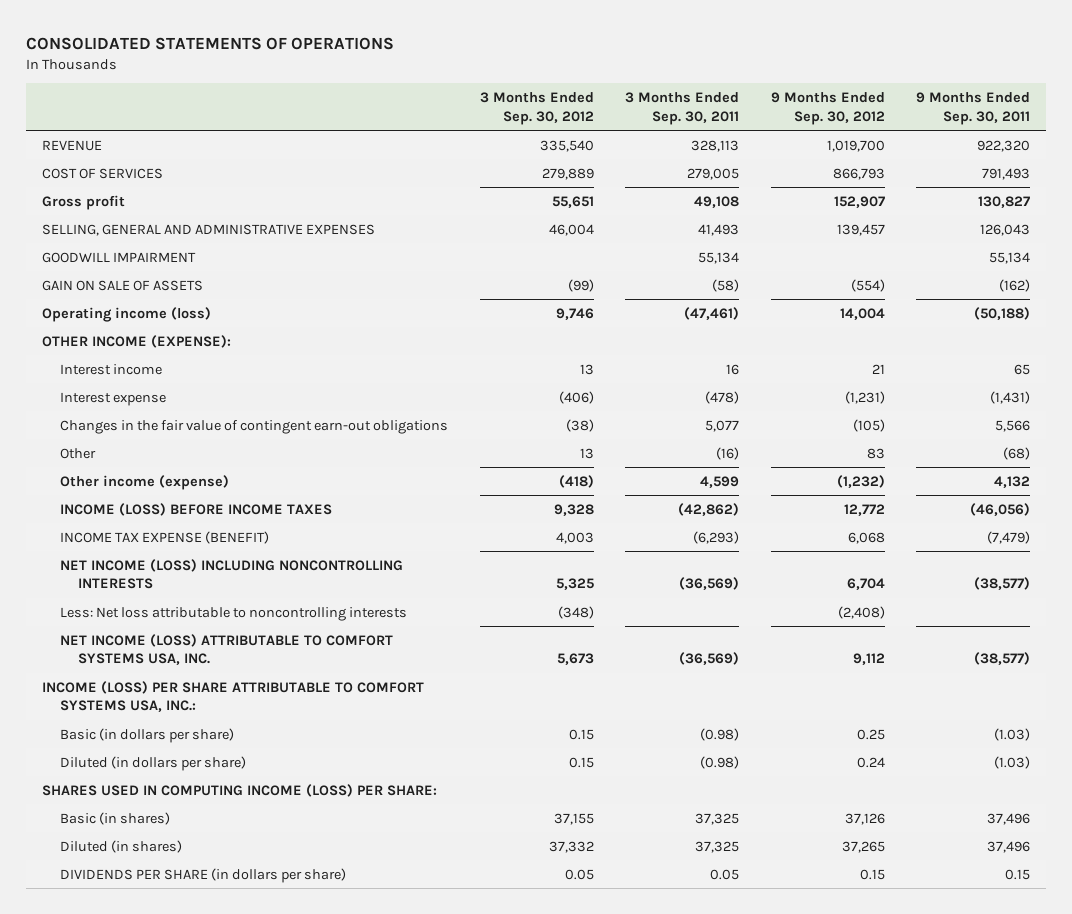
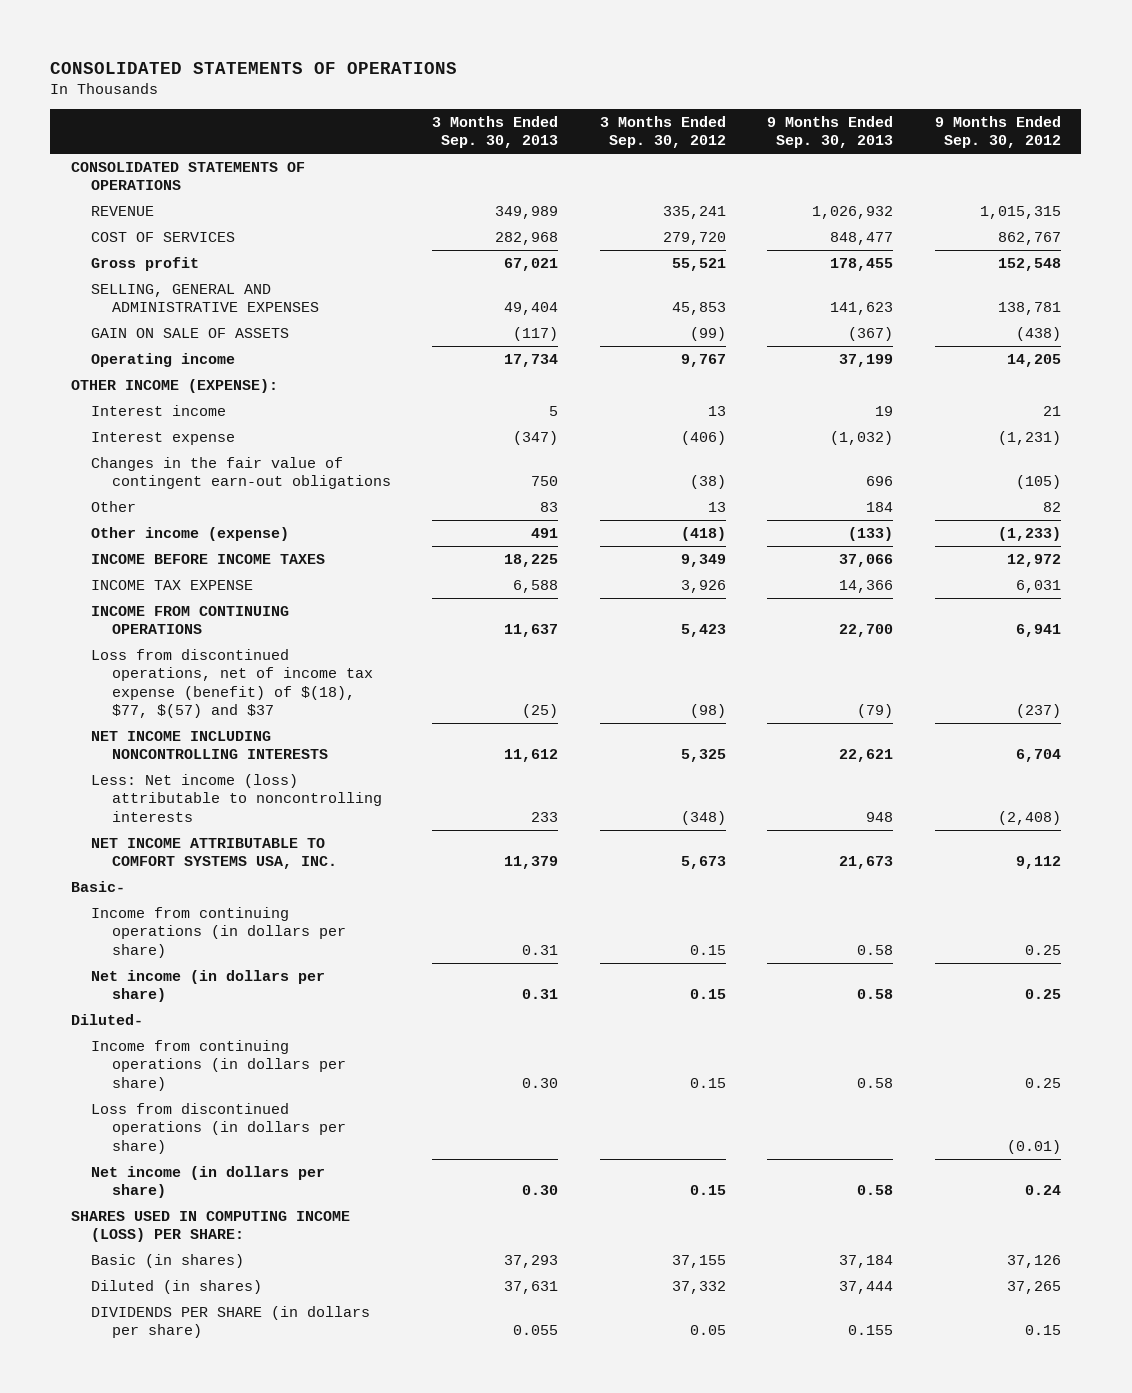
[625,92,740,125] 3 Months Ended Sep. 30, 2011 -> none
[916,92,1031,125] 9 Months Ended Sep. 30, 2011 -> none
none -> [432,116,559,149] 3 Months Ended Sep. 30, 2013
none -> [767,116,894,149] 9 Months Ended Sep. 30, 2013
[42,251,197,263] GOODWILL IMPAIRMENT -> none
none -> [70,161,305,191] CONSOLIDATED STATEMENTS OF OPERATIONS
[539,139,594,152] 335,540 -> [662,205,726,219] 335,241
[826,139,885,152] 1,019,700 -> [979,205,1061,219] 1,015,315
[541,167,594,180] 279,889 -> [662,231,726,245] 279,720
[832,167,885,180] 866,793 -> [997,231,1061,245] 862,767
[551,195,594,208] 55,651 -> [671,257,726,271] 55,521
[833,195,885,208] 152,907 -> [997,257,1061,271] 152,548
[548,223,594,236] 46,004 -> [671,302,726,316] 45,853
[836,223,885,236] 139,457 -> [997,302,1061,316] 138,781
[850,278,885,292] (554) -> [1015,326,1061,341] (438)
[42,306,212,322] Operating income (loss) -> [91,352,236,367] Operating income
[555,307,594,320] 9,746 -> [680,353,726,367] 9,767
[839,307,885,320] 14,004 -> [1006,353,1061,367] 14,205
[42,680,425,713] INCOME (LOSS) PER SHARE ATTRIBUTABLE TO COMFORT SYSTEMS USA, INC.: -> none
[866,447,885,459] 83 -> [1042,501,1061,512] 82
[836,474,885,488] (1,232) -> [997,526,1061,541] (1,233)
[60,502,333,516] INCOME (LOSS) BEFORE INCOME TAXES -> [91,553,326,564] INCOME BEFORE INCOME TAXES
[553,503,594,516] 9,328 -> [680,553,726,567] 9,349
[843,503,885,516] 12,772 -> [1006,553,1061,567] 12,972
[60,530,270,544] INCOME TAX EXPENSE (BENEFIT) -> [91,579,254,590] INCOME TAX EXPENSE
[555,531,594,544] 4,003 -> [680,579,726,593] 3,926
[847,531,885,544] 6,068 -> [1015,579,1061,593] 6,031
none -> [91,605,290,635] INCOME FROM CONTINUING OPERATIONS
none -> [91,648,373,719] Loss from discontinued operations, net of income tax expense (benefit) of $(18), $77, $(57) and $37
[60,558,404,590] NET INCOME (LOSS) INCLUDING NONCONTROLLING INTERESTS -> [91,730,328,760] NET INCOME INCLUDING NONCONTROLLING INTERESTS
[60,606,408,621] Less: Net loss attributable to noncontrolling interests -> [91,773,382,822] Less: Net income (loss) attributable to noncontrolling interests
[60,633,394,666] NET INCOME (LOSS) ATTRIBUTABLE TO COMFORT SYSTEMS USA, INC. -> [91,837,337,870] NET INCOME ATTRIBUTABLE TO COMFORT SYSTEMS USA, INC.
none -> [70,880,125,892] Basic-
none -> [91,906,346,958] Income from continuing operations (in dollars per share)
[60,727,235,743] Basic (in dollars per share) -> [91,969,326,1003] Net income (in dollars per share)
none -> [70,1013,143,1025] Diluted-
none -> [91,1039,346,1091] Income from continuing operations (in dollars per share)
none -> [91,1102,346,1154] Loss from discontinued operations (in dollars per share)
[60,755,247,771] Diluted (in dollars per share) -> [91,1165,326,1199] Net income (in dollars per share)

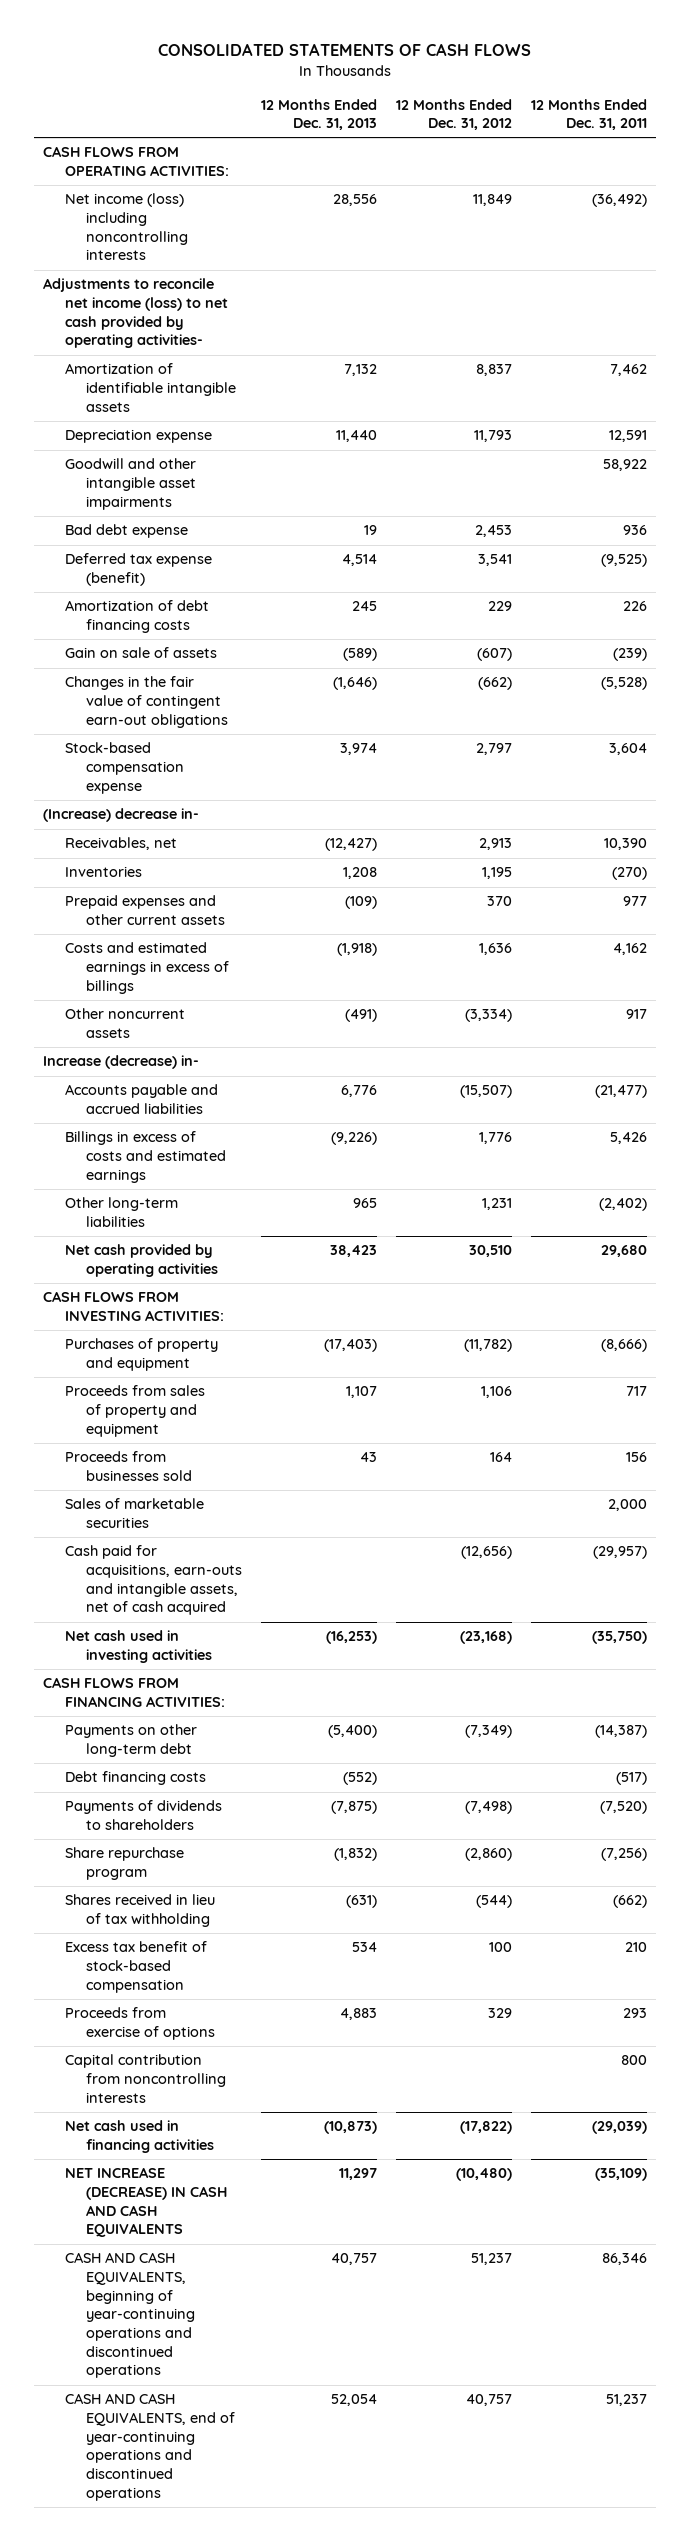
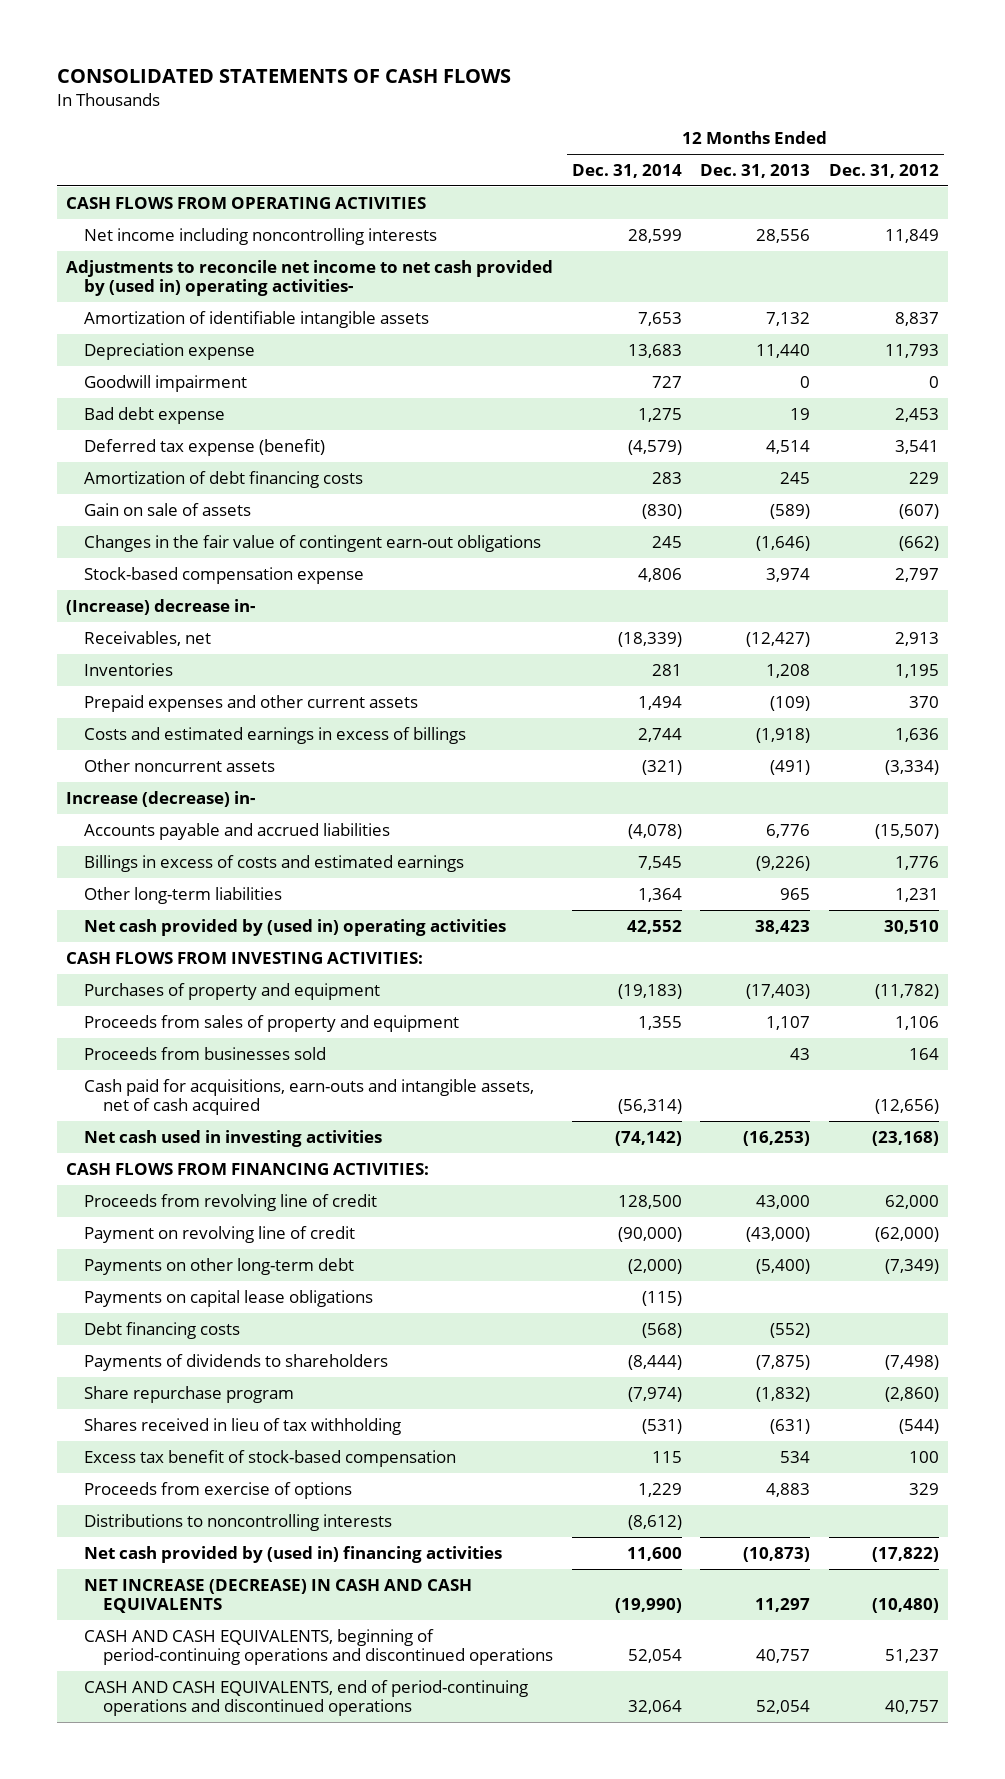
[530,98,647,131] 12 Months Ended Dec. 31, 2011 -> none
none -> [571,163,682,178] Dec. 31, 2014
[43,146,229,177] CASH FLOWS FROM OPERATING ACTIVITIES: -> [66,196,427,209] CASH FLOWS FROM OPERATING ACTIVITIES
[64,193,189,261] Net income (loss) including noncontrolling interests -> [84,227,438,245] Net income including noncontrolling interests
[43,278,228,349] Adjustments to reconcile net income (loss) to net cash provided by operating activities- -> [66,259,554,297] Adjustments to reconcile net income to net cash provided by (used in) operating activities-
[64,458,197,510] Goodwill and other intangible asset impairments -> none
none -> [84,374,248,392] Goodwill impairment
[64,1244,219,1278] Net cash provided by operating activities -> [84,918,507,936] Net cash provided by (used in) operating activities
[64,1498,204,1529] Sales of marketable securities -> none
none -> [84,1193,378,1211] Proceeds from revolving line of credit
none -> [84,1225,356,1243] Payment on revolving line of credit
none -> [84,1289,374,1307] Payments on capital lease obligations
[64,2054,227,2103] Capital contribution from noncontrolling interests -> none
none -> [84,1513,393,1531] Distributions to noncontrolling interests
[64,2120,215,2154] Net cash used in financing activities -> [84,1545,503,1563] Net cash provided by (used in) financing activities
[64,2252,196,2379] CASH AND CASH EQUIVALENTS, beginning of year-continuing operations and discontinued operations -> [84,1628,553,1666] CASH AND CASH EQUIVALENTS, beginning of period-continuing operations and discontinued operations
[64,2393,236,2501] CASH AND CASH EQUIVALENTS, end of year-continuing operations and discontinued operations -> [84,1679,529,1717] CASH AND CASH EQUIVALENTS, end of period-continuing operations and discontinued operations

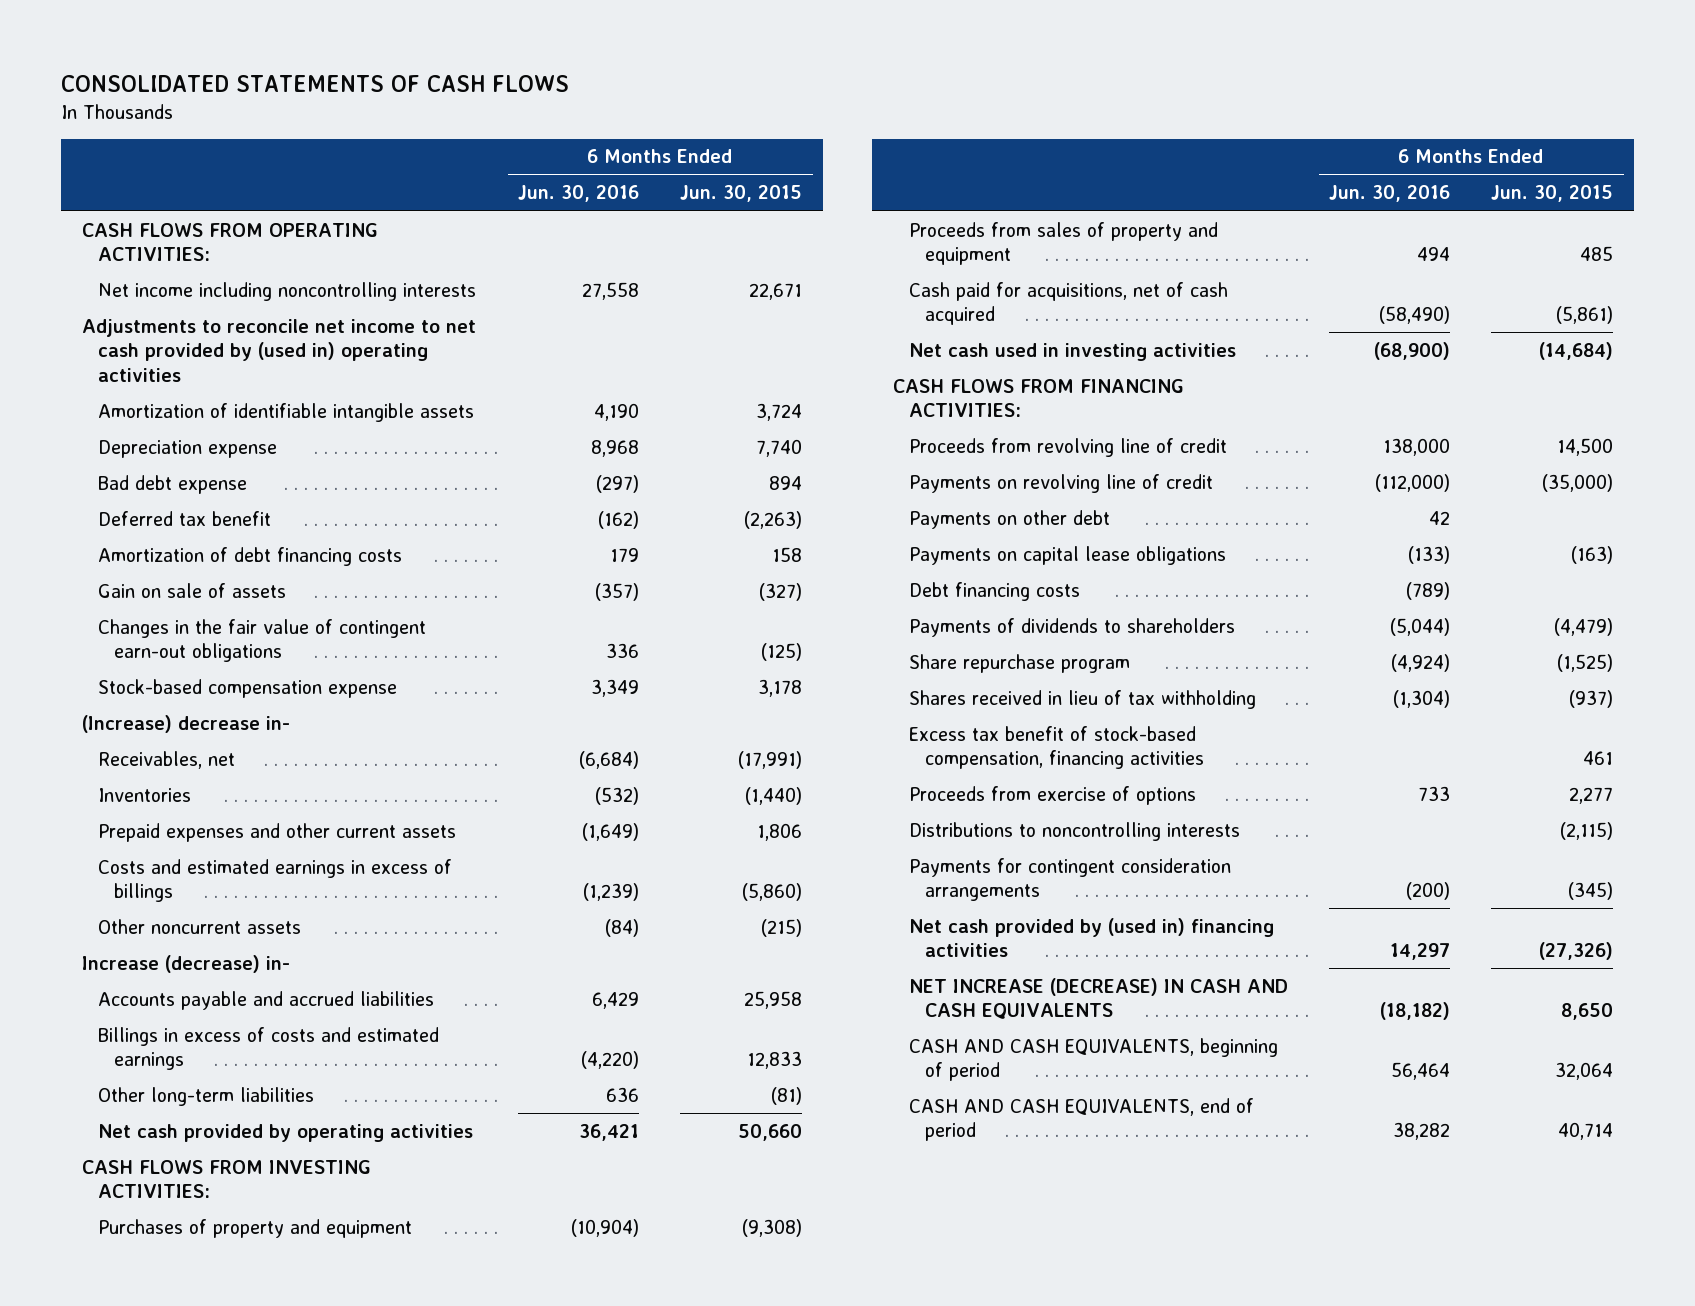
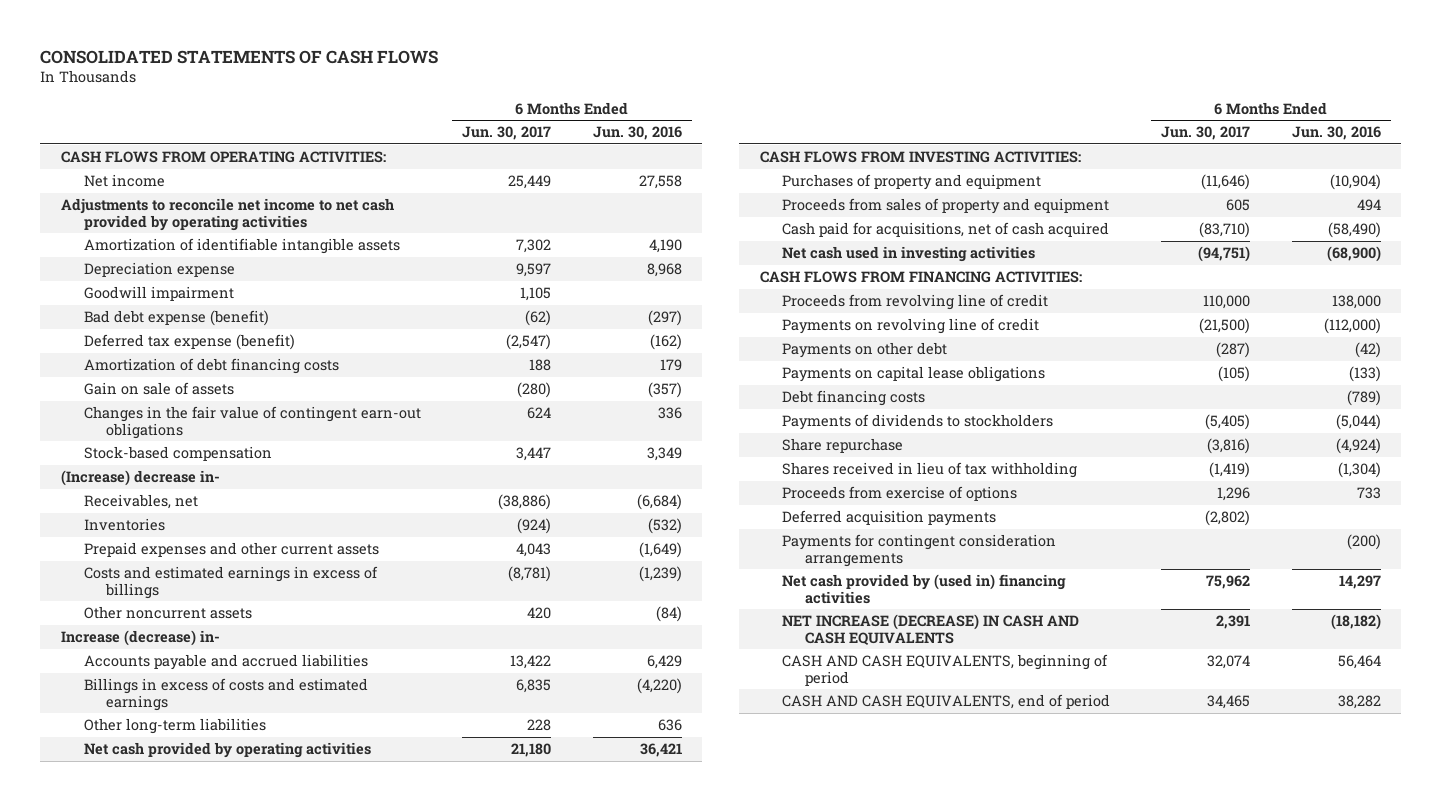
[680,185,803,203] Jun. 30, 2015 -> none
none -> [462,126,552,141] Jun. 30, 2017
[98,281,477,301] Net income including noncontrolling interests -> [83,174,165,188] Net income
[81,318,476,382] Adjustments to reconcile net income to net cash provided by (used in) operating activities -> [60,198,394,231] Adjustments to reconcile net income to net cash provided by operating activities
none -> [83,286,234,302] Goodwill impairment
[98,474,248,494] Bad debt expense -> [83,310,269,327] Bad debt expense (benefit)
[98,510,272,526] Deferred tax benefit -> [83,334,295,351] Deferred tax expense (benefit)
[98,678,398,698] Stock-based compensation expense -> [83,446,272,462] Stock-based compensation
[1429,510,1451,525] 42 -> [1354,342,1381,359] (42)
[909,617,1236,637] Payments of dividends to shareholders -> [782,414,1054,431] Payments of dividends to stockholders
[909,653,1131,673] Share repurchase program -> [782,438,904,454] Share repurchase
[909,725,1205,770] Excess tax benefit of stock-based compensation, financing activities -> none
[909,821,1241,841] Distributions to noncontrolling interests -> none
none -> [782,510,997,527] Deferred acquisition payments

